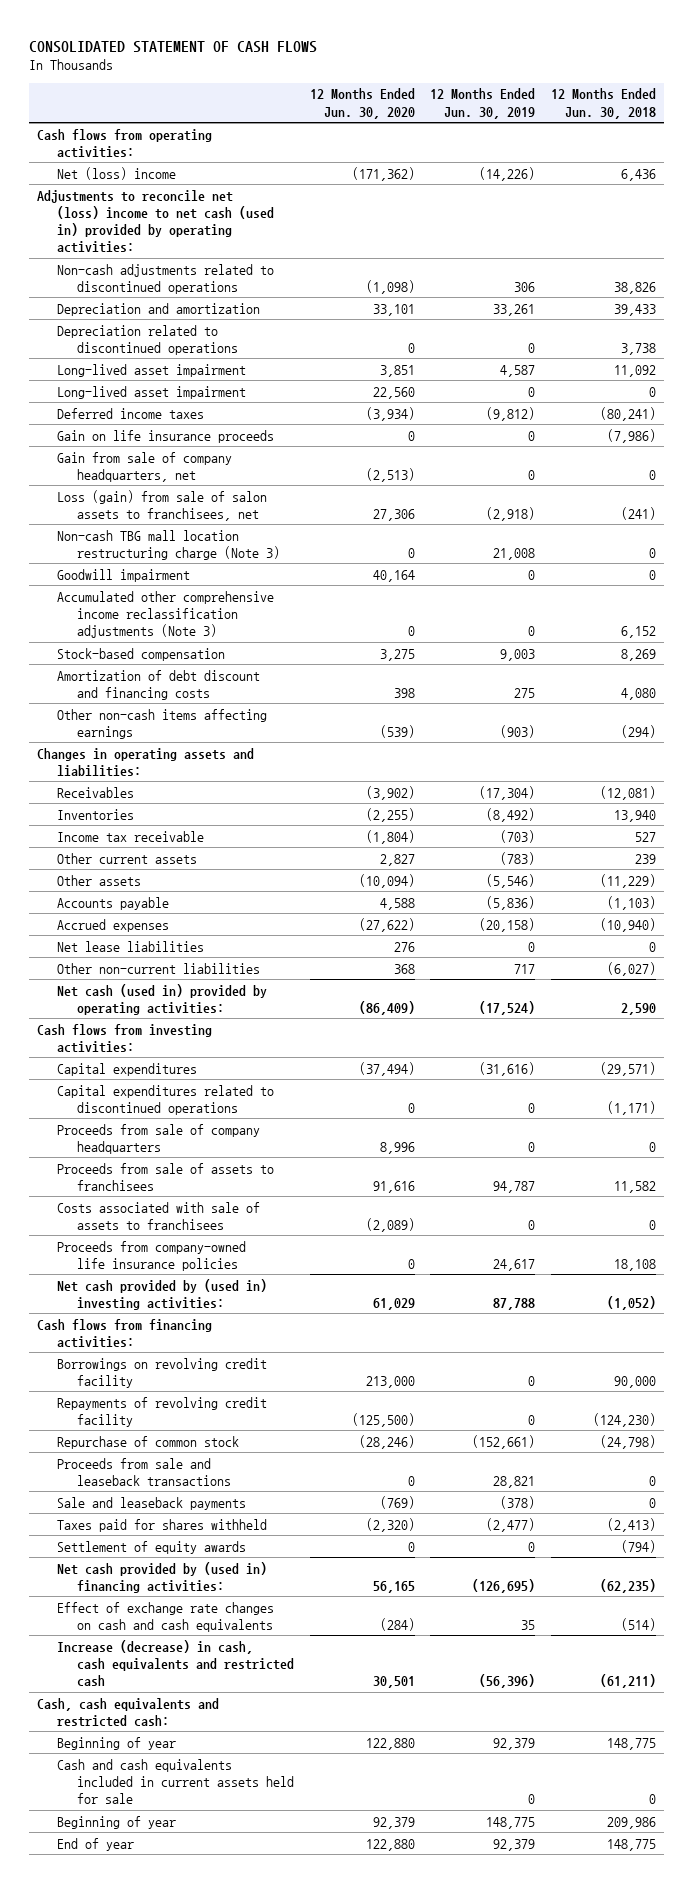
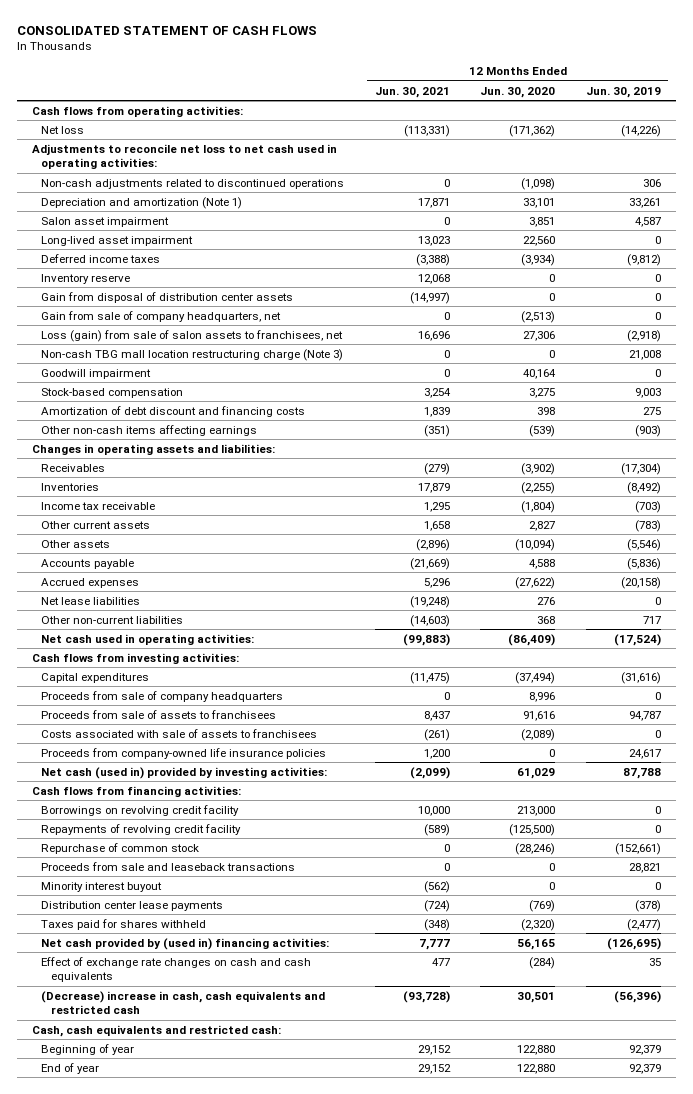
[550,88,656,119] 12 Months Ended Jun. 30, 2018 -> none
none -> [374,86,450,98] Jun. 30, 2021
[57,166,177,180] Net (loss) income -> [41,125,85,134] Net loss
[37,189,275,254] Adjustments to reconcile net (loss) income to net cash (used in) provided by operating activities: -> [31,143,337,170] Adjustments to reconcile net loss to net cash used in operating activities:
[57,324,239,355] Depreciation related to discontinued operations -> none
[57,302,261,316] Depreciation and amortization -> [41,196,243,209] Depreciation and amortization (Note 1)
[57,363,247,377] Long-lived asset impairment -> [41,216,170,227] Salon asset impairment
[57,429,275,443] Gain on life insurance proceeds -> none
none -> [41,273,131,284] Inventory reserve
none -> [41,291,294,303] Gain from disposal of distribution center assets
[57,590,275,638] Accumulated other comprehensive income reclassification adjustments (Note 3) -> none
[57,983,268,1015] Net cash (used in) provided by operating activities: -> [41,633,255,645] Net cash used in operating activities:
[57,1084,275,1115] Capital expenditures related to discontinued operations -> none
[57,1278,268,1310] Net cash provided by (used in) investing activities: -> [41,766,328,779] Net cash (used in) provided by investing activities:
none -> [41,881,163,892] Minority interest buyout
[57,1496,247,1510] Sale and leaseback payments -> [41,900,224,911] Distribution center lease payments
[57,1540,247,1554] Settlement of equity awards -> none
[57,1639,295,1686] Increase (decrease) in cash, cash equivalents and restricted cash -> [41,990,326,1015] (Decrease) increase in cash, cash equivalents and restricted cash
[57,1758,295,1804] Cash and cash equivalents included in current assets held for sale -> none
[57,1815,177,1829] Beginning of year -> none

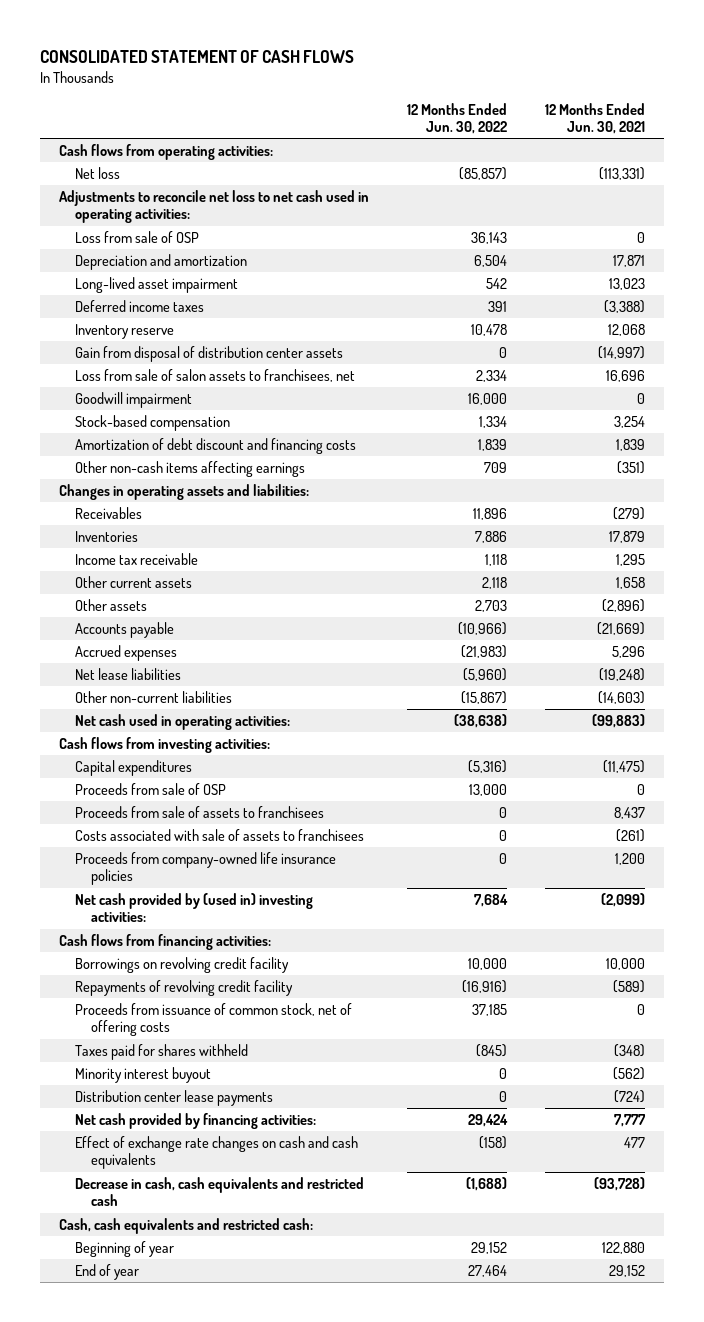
[480,86,556,98] Jun. 30, 2020 -> none
[585,86,661,98] Jun. 30, 2019 -> none
none -> [407,102,508,135] 12 Months Ended Jun. 30, 2022
[41,178,345,189] Non-cash adjustments related to discontinued operations -> none
[41,216,170,227] Salon asset impairment -> none
none -> [75,231,200,244] Loss from sale of OSP
[41,196,243,209] Depreciation and amortization (Note 1) -> [75,254,248,271] Depreciation and amortization
[41,310,282,322] Gain from sale of company headquarters, net -> none
[41,348,344,361] Non-cash TBG mall location restructuring charge (Note 3) -> none
[41,329,344,342] Loss (gain) from sale of salon assets to franchisees, net -> [75,369,356,383] Loss from sale of salon assets to franchisees, net
[41,690,284,702] Proceeds from sale of company headquarters -> [75,783,227,796] Proceeds from sale of OSP
[41,766,328,779] Net cash (used in) provided by investing activities: -> [75,893,314,923] Net cash provided by (used in) investing activities:
[41,842,200,854] Repurchase of common stock -> none
[41,861,296,871] Proceeds from sale and leaseback transactions -> none
none -> [75,1003,353,1037] Proceeds from issuance of common stock, net of offering costs
[41,918,207,930] Taxes paid for shares withheld -> [75,1044,249,1061] Taxes paid for shares withheld
[41,937,330,950] Net cash provided by (used in) financing activities: -> [75,1113,317,1130] Net cash provided by financing activities:
[41,990,326,1015] (Decrease) increase in cash, cash equivalents and restricted cash -> [75,1177,365,1207] Decrease in cash, cash equivalents and restricted cash
[417,1044,451,1055] 29,152 -> [602,1242,646,1255] 122,880

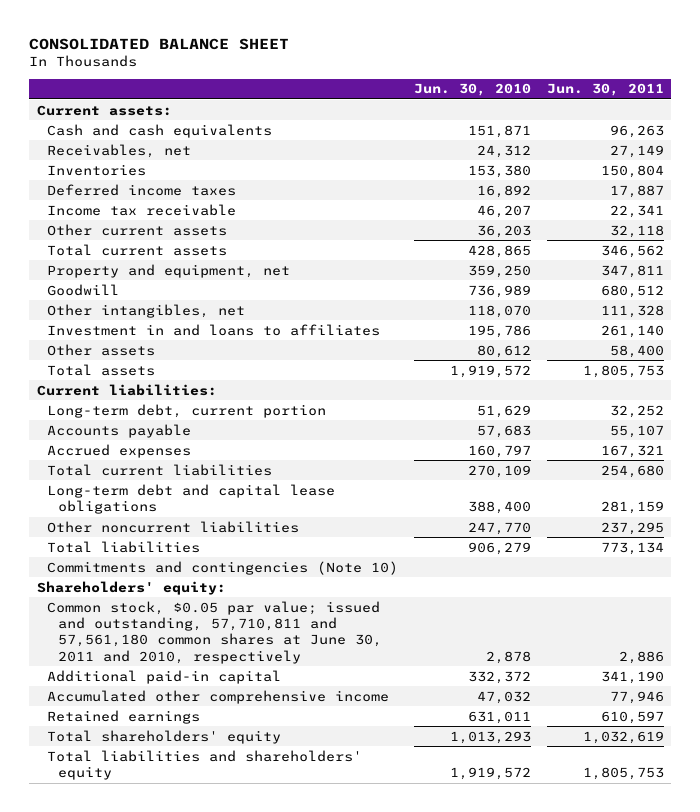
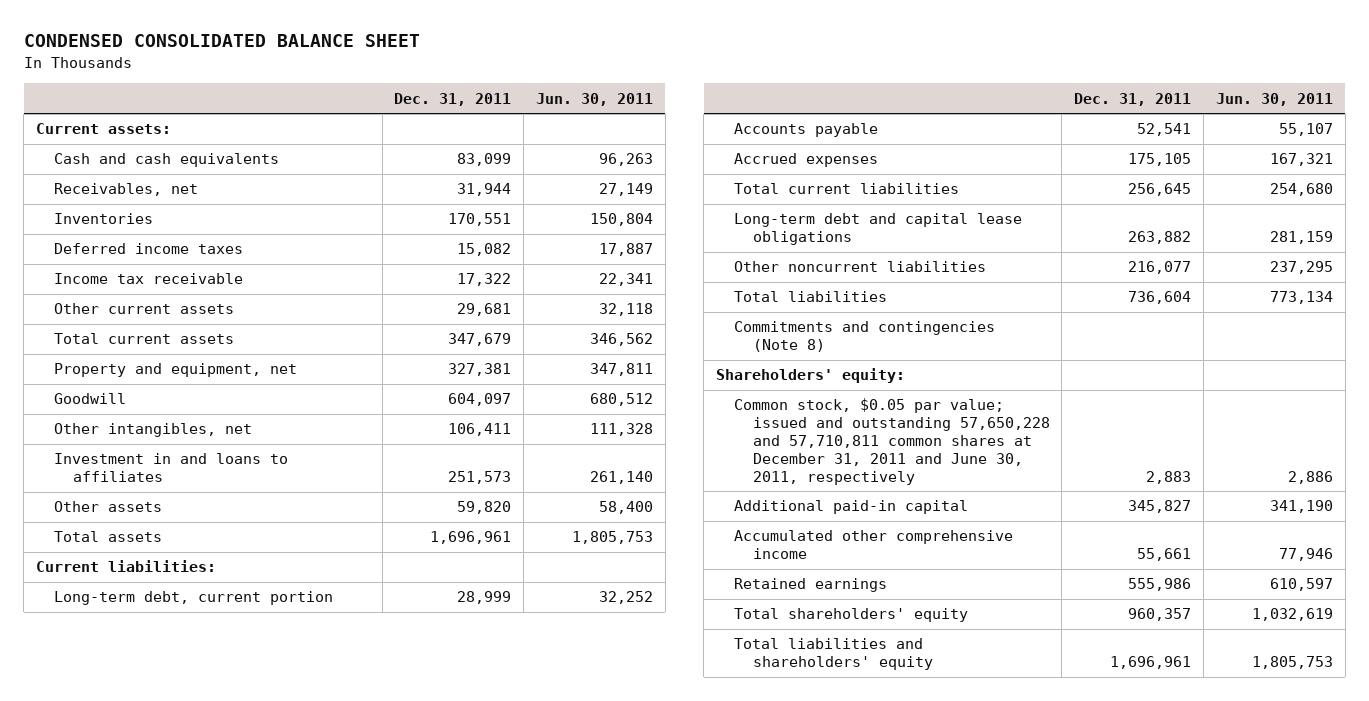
[28,37,289,50] CONSOLIDATED BALANCE SHEET -> [23,34,420,48] CONDENSED CONSOLIDATED BALANCE SHEET
[413,83,531,97] Jun. 30, 2010 -> none
none -> [394,92,512,106] Dec. 31, 2011
[47,560,399,575] Commitments and contingencies (Note 10) -> [734,321,996,353] Commitments and contingencies (Note 8)
[47,600,383,664] Common stock, $0.05 par value; issued and outstanding, 57,710,811 and 57,561,180 common shares at June 30, 2011 and 2010, respectively -> [734,398,1050,485] Common stock, $0.05 par value; issued and outstanding 57,650,228 and 57,710,811 common shares at December 31, 2011 and June 30, 2011, respectively

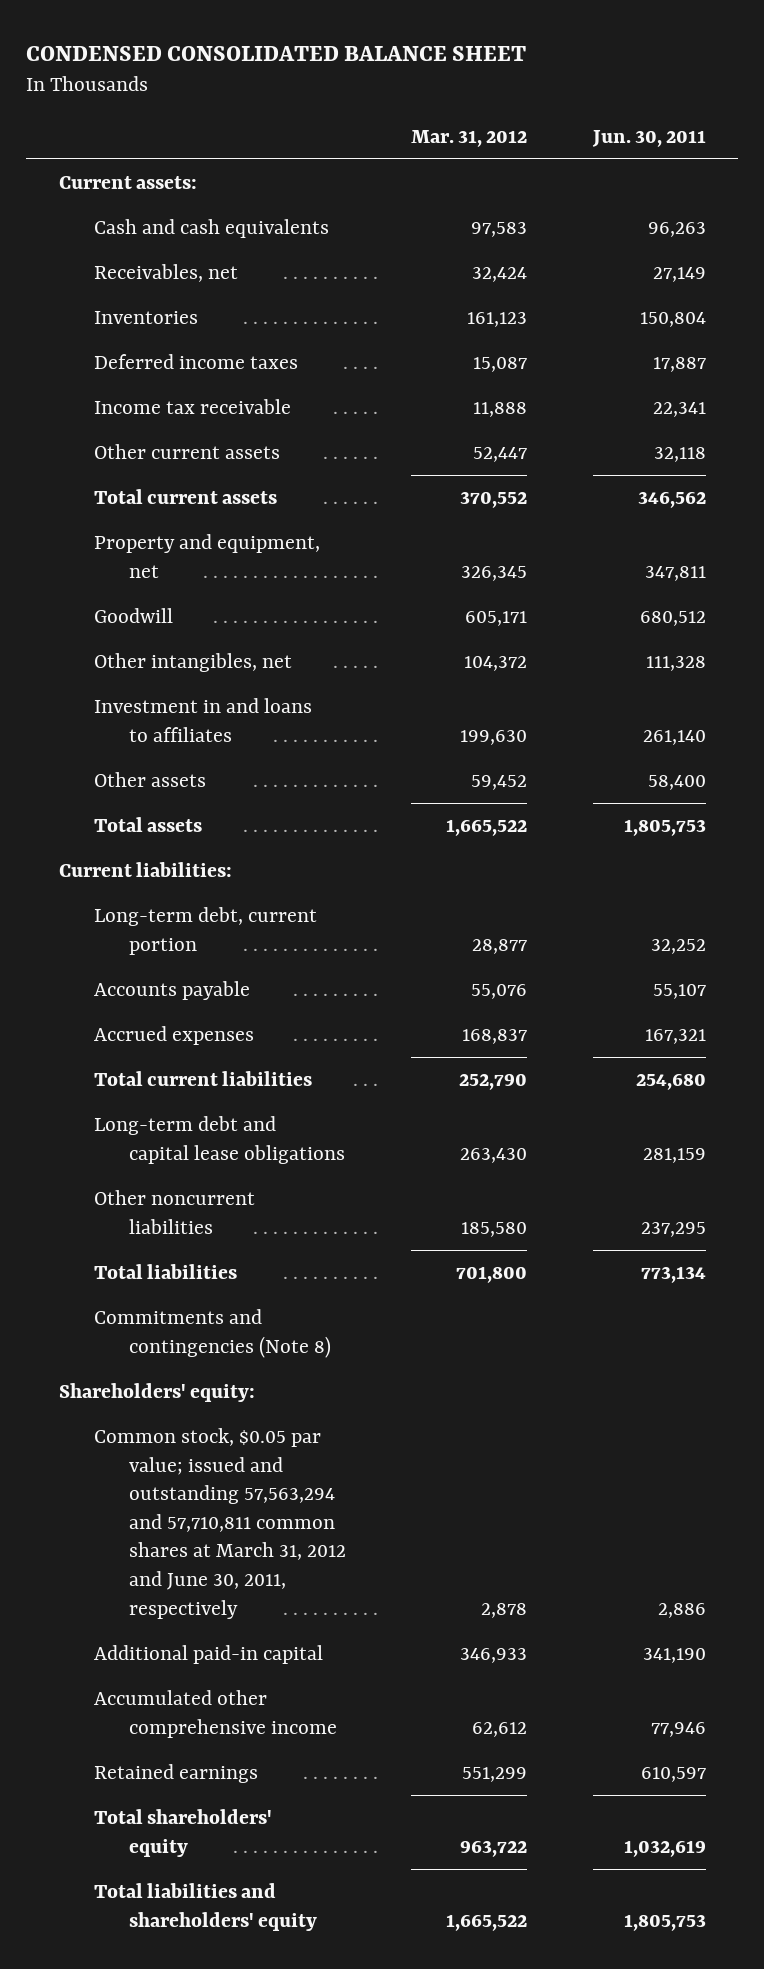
[394,92,512,106] Dec. 31, 2011 -> none
none -> [411,129,528,147] Mar. 31, 2012
[734,398,1050,485] Common stock, $0.05 par value; issued and outstanding 57,650,228 and 57,710,811 common shares at December 31, 2011 and June 30, 2011, respectively -> [93,1427,346,1619] Common stock, $0.05 par value; issued and outstanding 57,563,294 and 57,710,811 common shares at March 31, 2012 and June 30, 2011, respectively

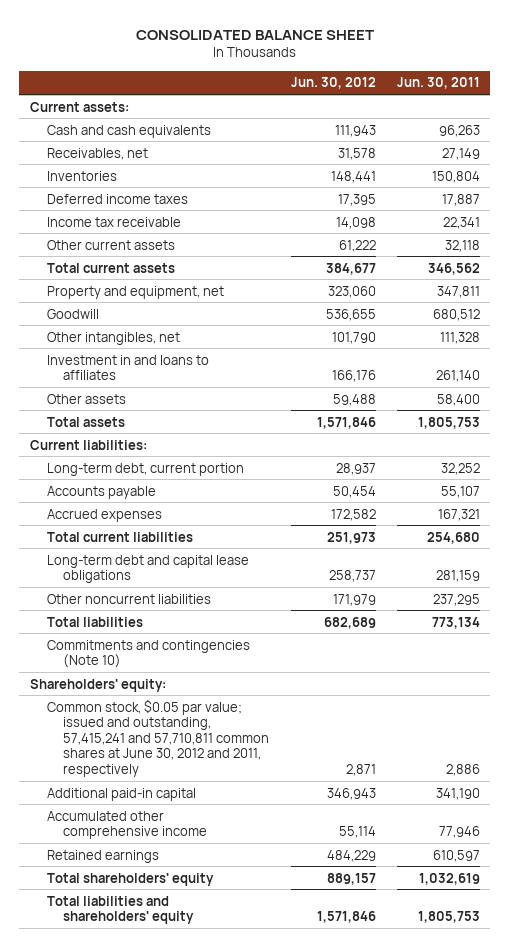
[26,46,527,62] CONDENSED CONSOLIDATED BALANCE SHEET -> [135,29,374,40] CONSOLIDATED BALANCE SHEET
[411,129,528,147] Mar. 31, 2012 -> none
none -> [290,77,376,90] Jun. 30, 2012
[93,1308,331,1358] Commitments and contingencies (Note 8) -> [46,639,250,669] Commitments and contingencies (Note 10)
[93,1427,346,1619] Common stock, $0.05 par value; issued and outstanding 57,563,294 and 57,710,811 common shares at March 31, 2012 and June 30, 2011, respectively -> [46,698,270,777] Common stock, $0.05 par value; issued and outstanding, 57,415,241 and 57,710,811 common shares at June 30, 2012 and 2011, respectively

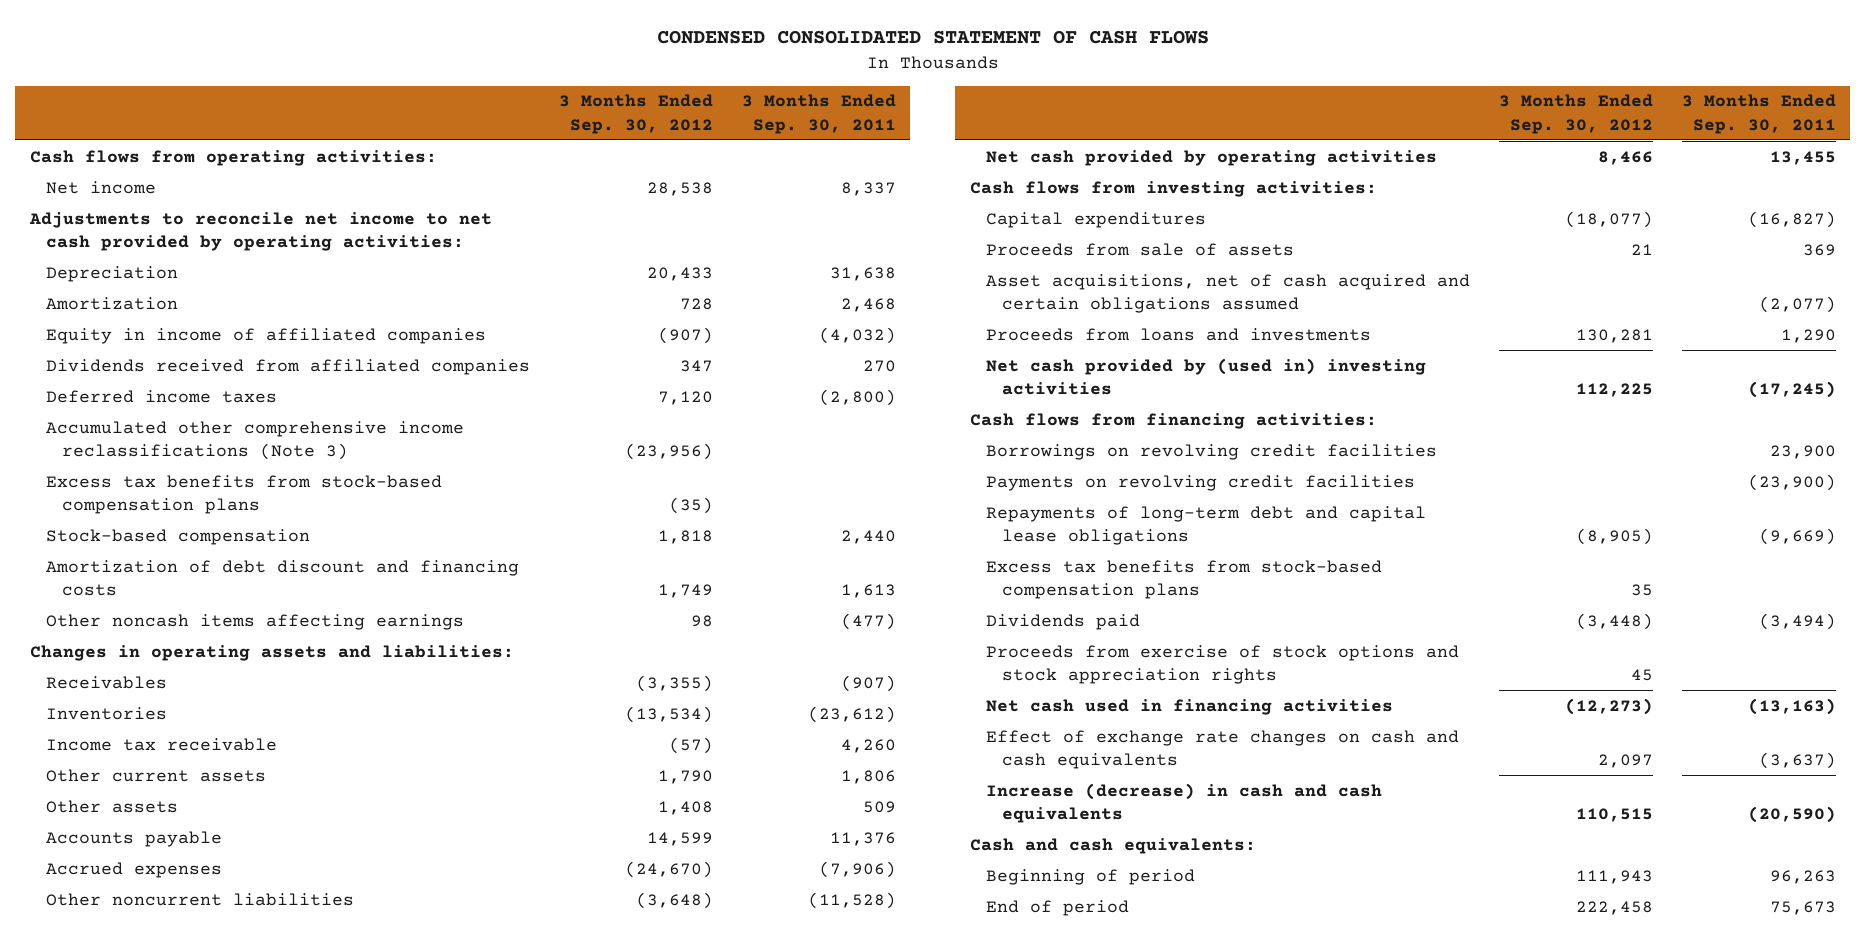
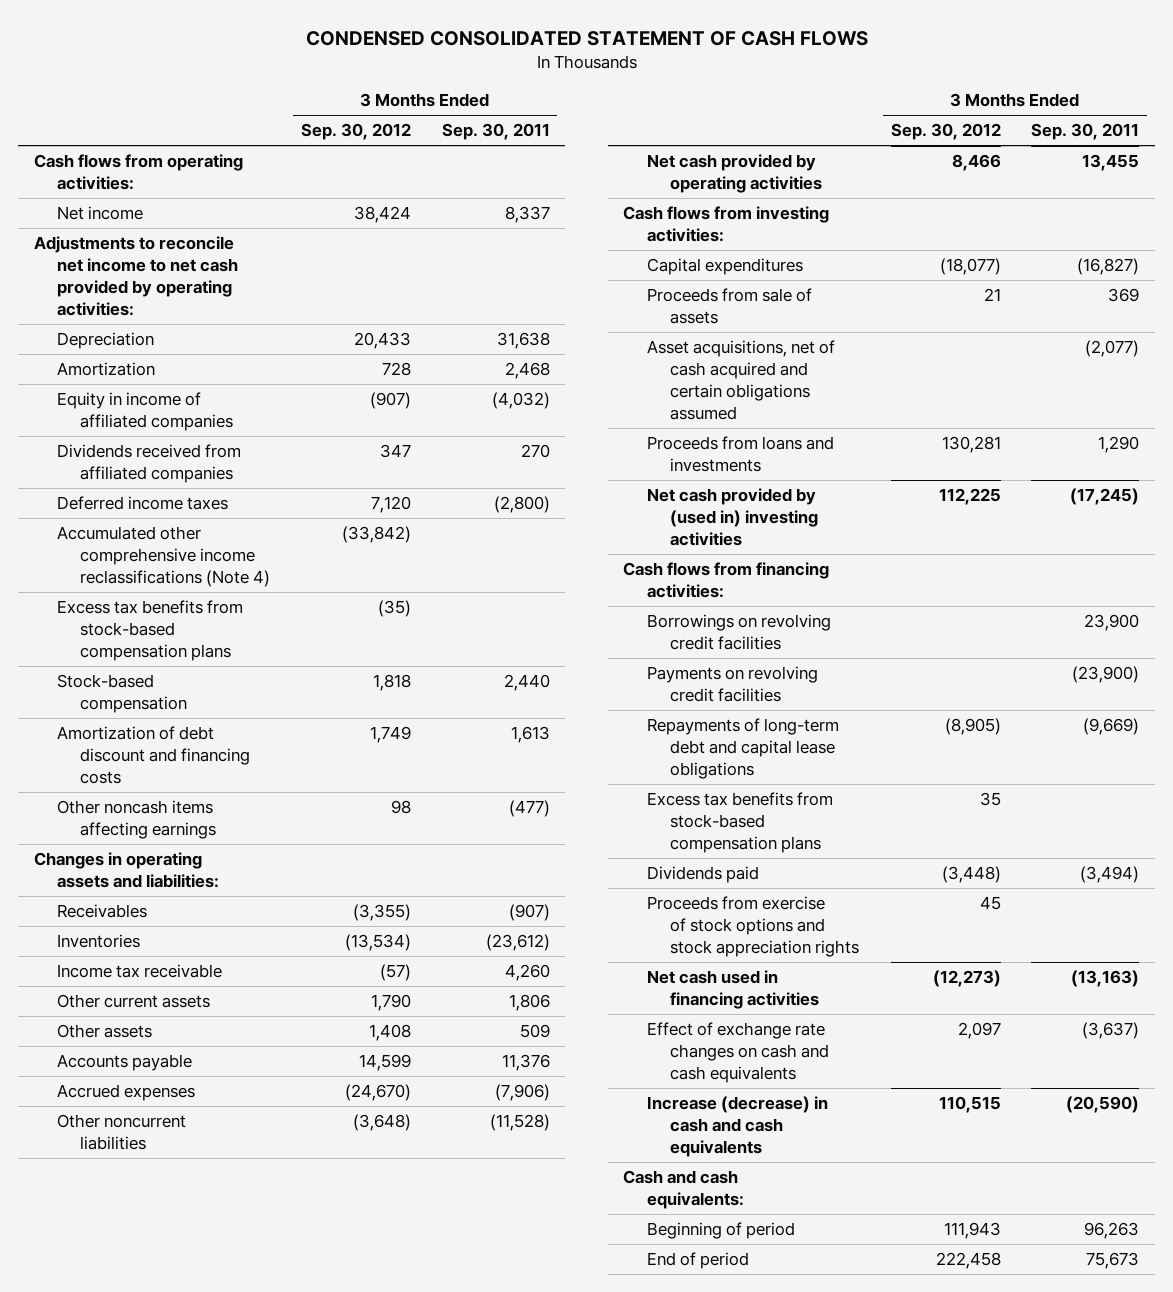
[646,181,713,196] 28,538 -> [354,206,412,224] 38,424
[45,420,464,460] Accumulated other comprehensive income reclassifications (Note 3) -> [56,526,271,588] Accumulated other comprehensive income reclassifications (Note 4)
[624,442,713,460] (23,956) -> [342,526,412,544] (33,842)

